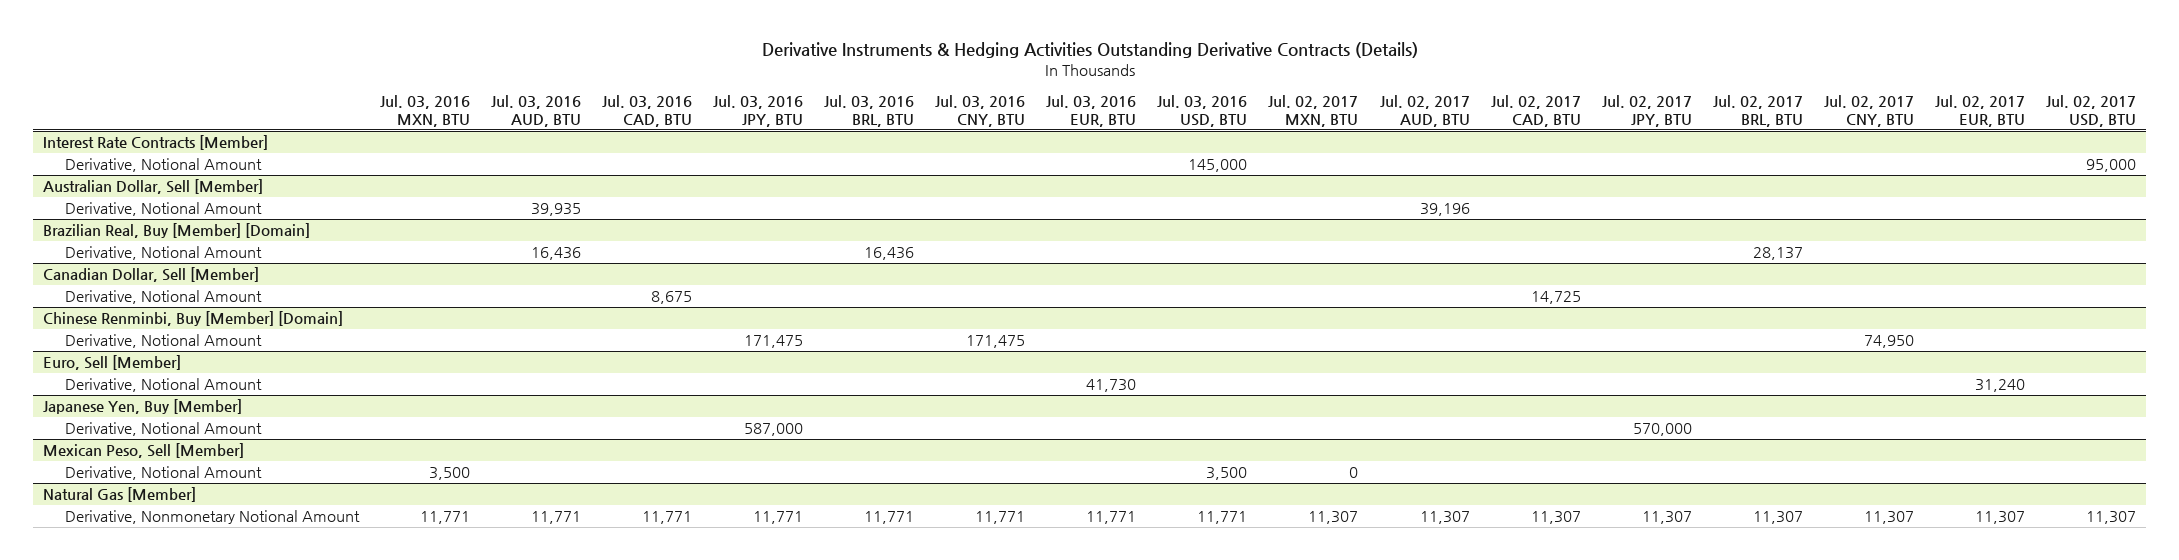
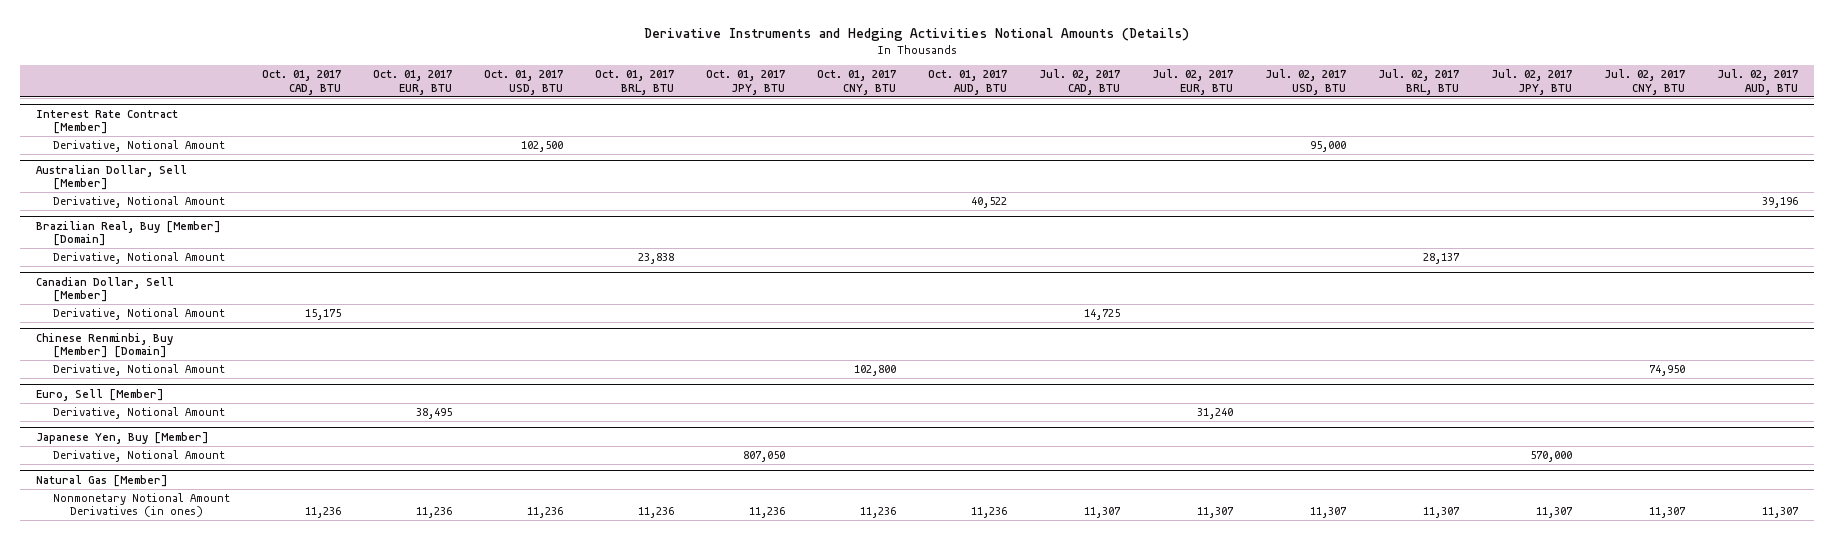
[761,42,1418,59] Derivative Instruments & Hedging Activities Outstanding Derivative Contracts (Details) -> [644,28,1190,42] Derivative Instruments and Hedging Activities Notional Amounts (Details)
[380,94,471,127] Jul. 03, 2016 MXN, BTU -> none
[491,94,582,127] Jul. 03, 2016 AUD, BTU -> none
[602,94,693,127] Jul. 03, 2016 CAD, BTU -> none
[713,94,804,127] Jul. 03, 2016 JPY, BTU -> none
[824,94,915,127] Jul. 03, 2016 BRL, BTU -> none
[935,94,1026,127] Jul. 03, 2016 CNY, BTU -> none
[1046,94,1137,127] Jul. 03, 2016 EUR, BTU -> none
[1157,94,1248,127] Jul. 03, 2016 USD, BTU -> none
[1268,94,1359,127] Jul. 02, 2017 MXN, BTU -> none
none -> [261,70,341,95] Oct. 01, 2017 CAD, BTU
none -> [372,70,452,95] Oct. 01, 2017 EUR, BTU
none -> [483,70,563,95] Oct. 01, 2017 USD, BTU
none -> [594,70,674,95] Oct. 01, 2017 BRL, BTU
none -> [705,70,785,95] Oct. 01, 2017 JPY, BTU
none -> [817,70,897,95] Oct. 01, 2017 CNY, BTU
none -> [928,70,1008,95] Oct. 01, 2017 AUD, BTU
[43,135,269,151] Interest Rate Contracts [Member] -> [36,109,179,135] Interest Rate Contract [Member]
[43,443,245,459] Mexican Peso, Sell [Member] -> none
[65,466,263,481] Derivative, Notional Amount -> none
[65,510,361,525] Derivative, Nonmonetary Notional Amount -> [52,493,230,518] Nonmonetary Notional Amount Derivatives (in ones)

